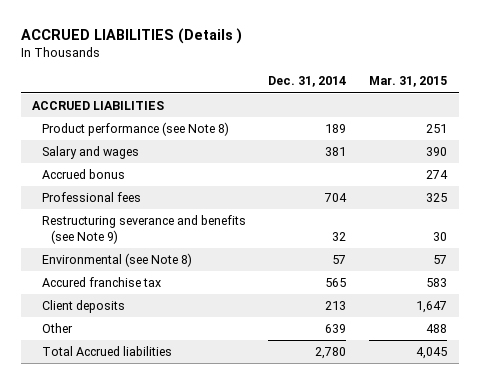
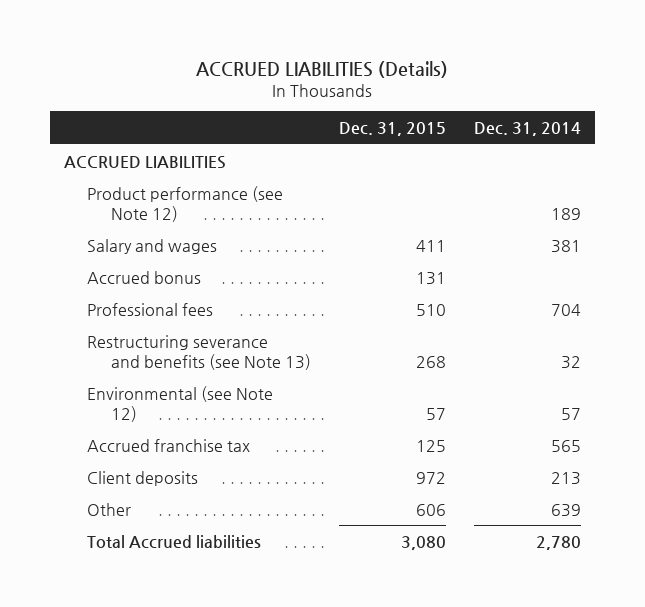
[20,28,242,45] ACCRUED LIABILITIES (Details ) -> [196,60,449,78] ACCRUED LIABILITIES (Details)
[369,76,448,88] Mar. 31, 2015 -> none
none -> [338,122,446,137] Dec. 31, 2015
[41,122,229,137] Product performance (see Note 8) -> [87,185,284,222] Product performance (see Note 12)
[41,215,246,244] Restructuring severance and benefits (see Note 9) -> [87,334,311,370] Restructuring severance and benefits (see Note 13)
[41,253,192,268] Environmental (see Note 8) -> [87,385,274,422] Environmental (see Note 12)
[41,277,161,288] Accured franchise tax -> [87,438,251,452] Accrued franchise tax

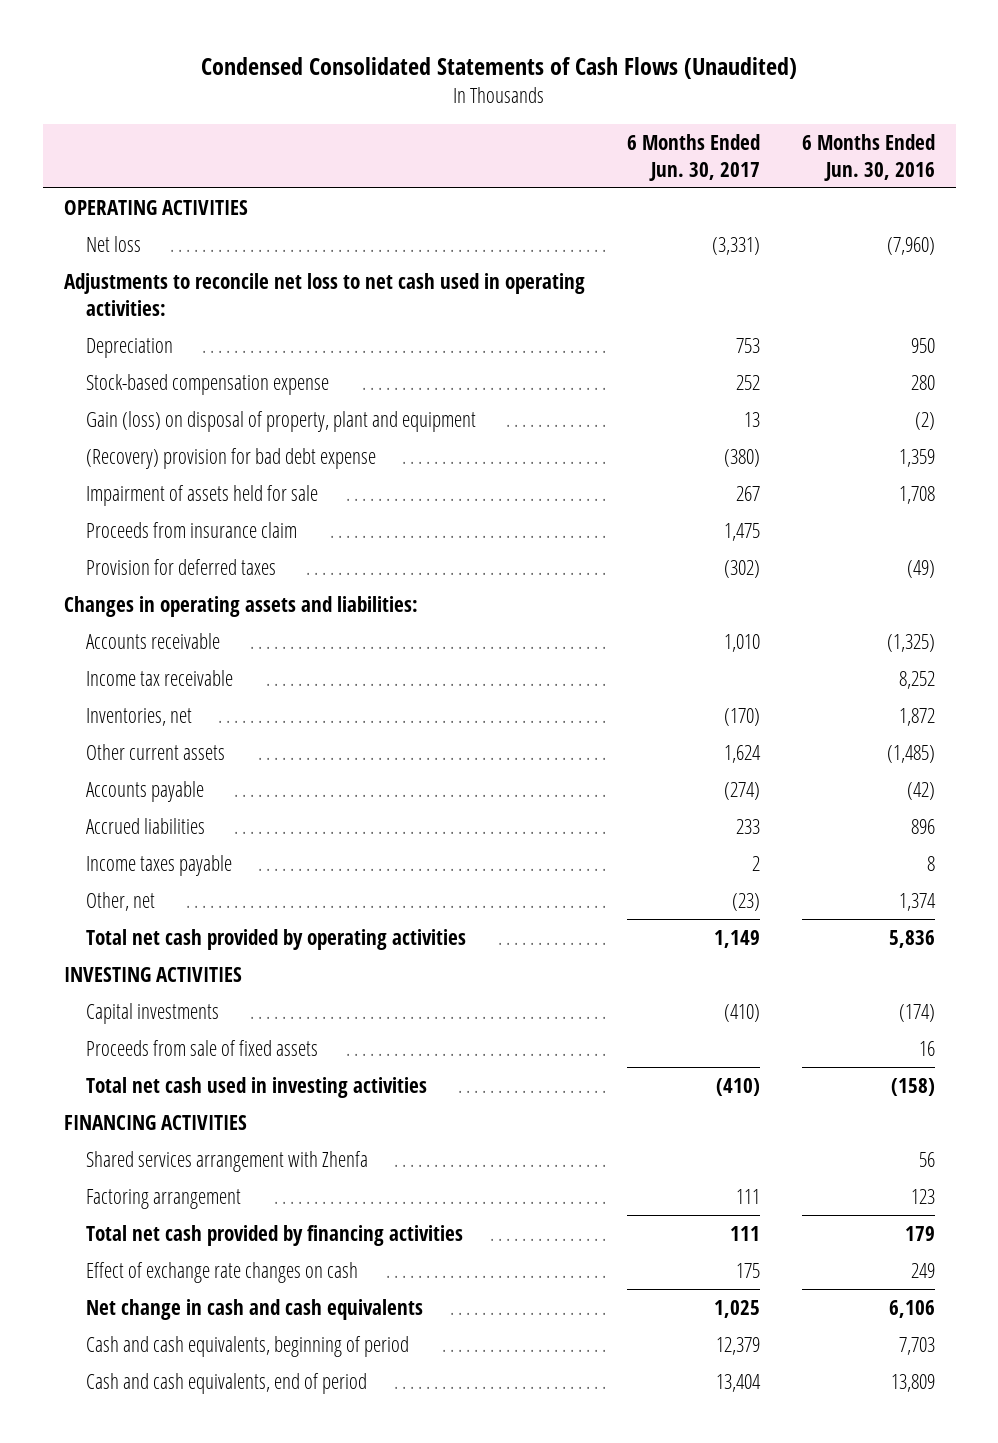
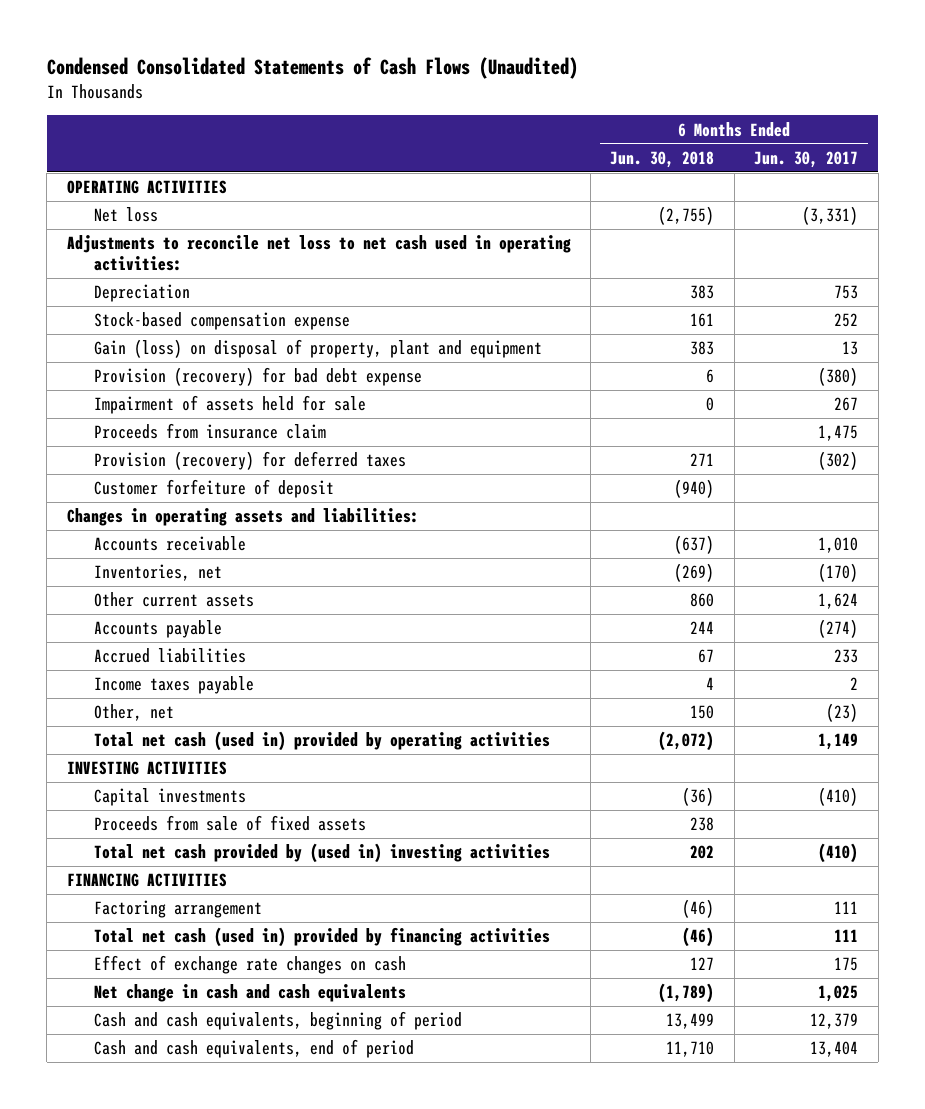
[801,133,935,181] 6 Months Ended Jun. 30, 2016 -> none
none -> [610,150,715,168] Jun. 30, 2018
[86,447,377,469] (Recovery) provision for bad debt expense -> [94,367,423,387] Provision (recovery) for bad debt expense
[86,558,277,575] Provision for deferred taxes -> [94,451,407,471] Provision (recovery) for deferred taxes
none -> [94,479,335,499] Customer forfeiture of deposit
[86,669,234,686] Income tax receivable -> none
[86,928,467,950] Total net cash provided by operating activities -> [94,731,551,752] Total net cash (used in) provided by operating activities
[86,1076,428,1098] Total net cash used in investing activities -> [94,843,551,864] Total net cash provided by (used in) investing activities
[86,1150,369,1172] Shared services arrangement with Zhenfa -> none
[86,1224,464,1246] Total net cash provided by financing activities -> [94,927,551,948] Total net cash (used in) provided by financing activities

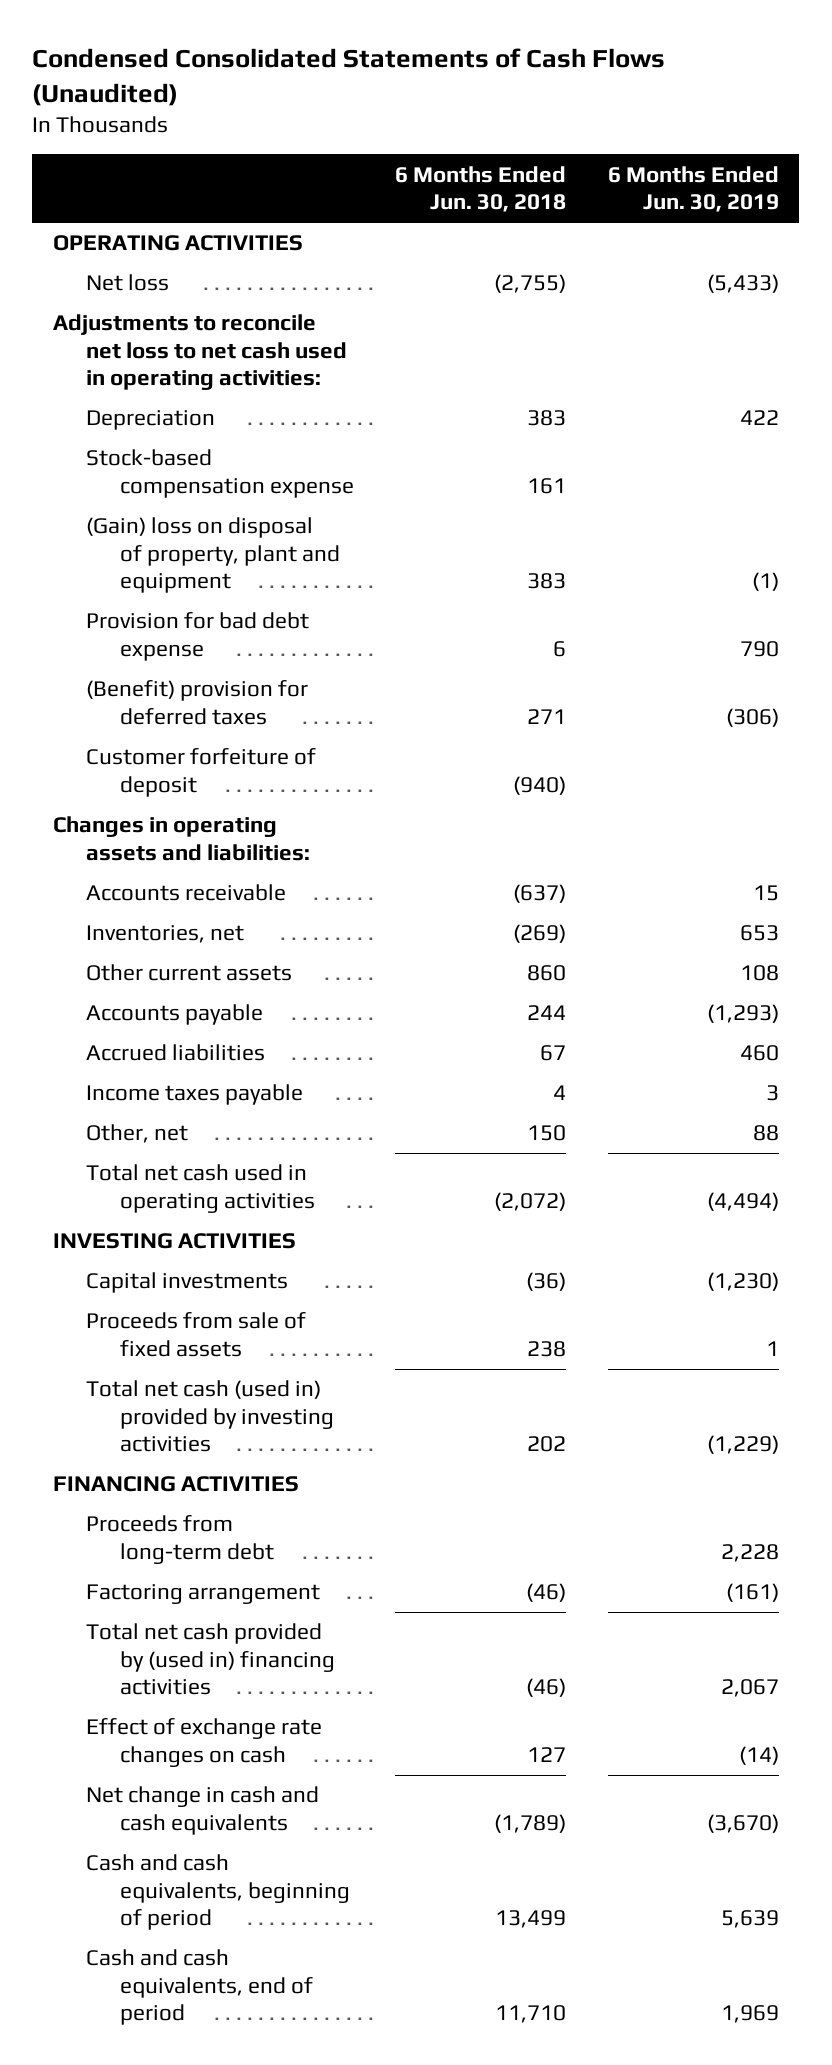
[754,150,859,168] Jun. 30, 2017 -> none
none -> [607,165,779,213] 6 Months Ended Jun. 30, 2019
[94,395,367,415] Impairment of assets held for sale -> none
[94,423,327,440] Proceeds from insurance claim -> none
[94,339,543,359] Gain (loss) on disposal of property, plant and equipment -> [86,517,340,594] (Gain) loss on disposal of property, plant and equipment
[94,367,423,387] Provision (recovery) for bad debt expense -> [86,612,310,661] Provision for bad debt expense
[94,451,407,471] Provision (recovery) for deferred taxes -> [86,680,309,725] (Benefit) provision for deferred taxes
[94,731,551,752] Total net cash (used in) provided by operating activities -> [86,1164,315,1213] Total net cash used in operating activities
[94,843,551,864] Total net cash provided by (used in) investing activities -> [86,1380,334,1453] Total net cash (used in) provided by investing activities
none -> [86,1515,274,1564] Proceeds from long-term debt
[94,927,551,948] Total net cash (used in) provided by financing activities -> [86,1623,335,1696] Total net cash provided by (used in) financing activities

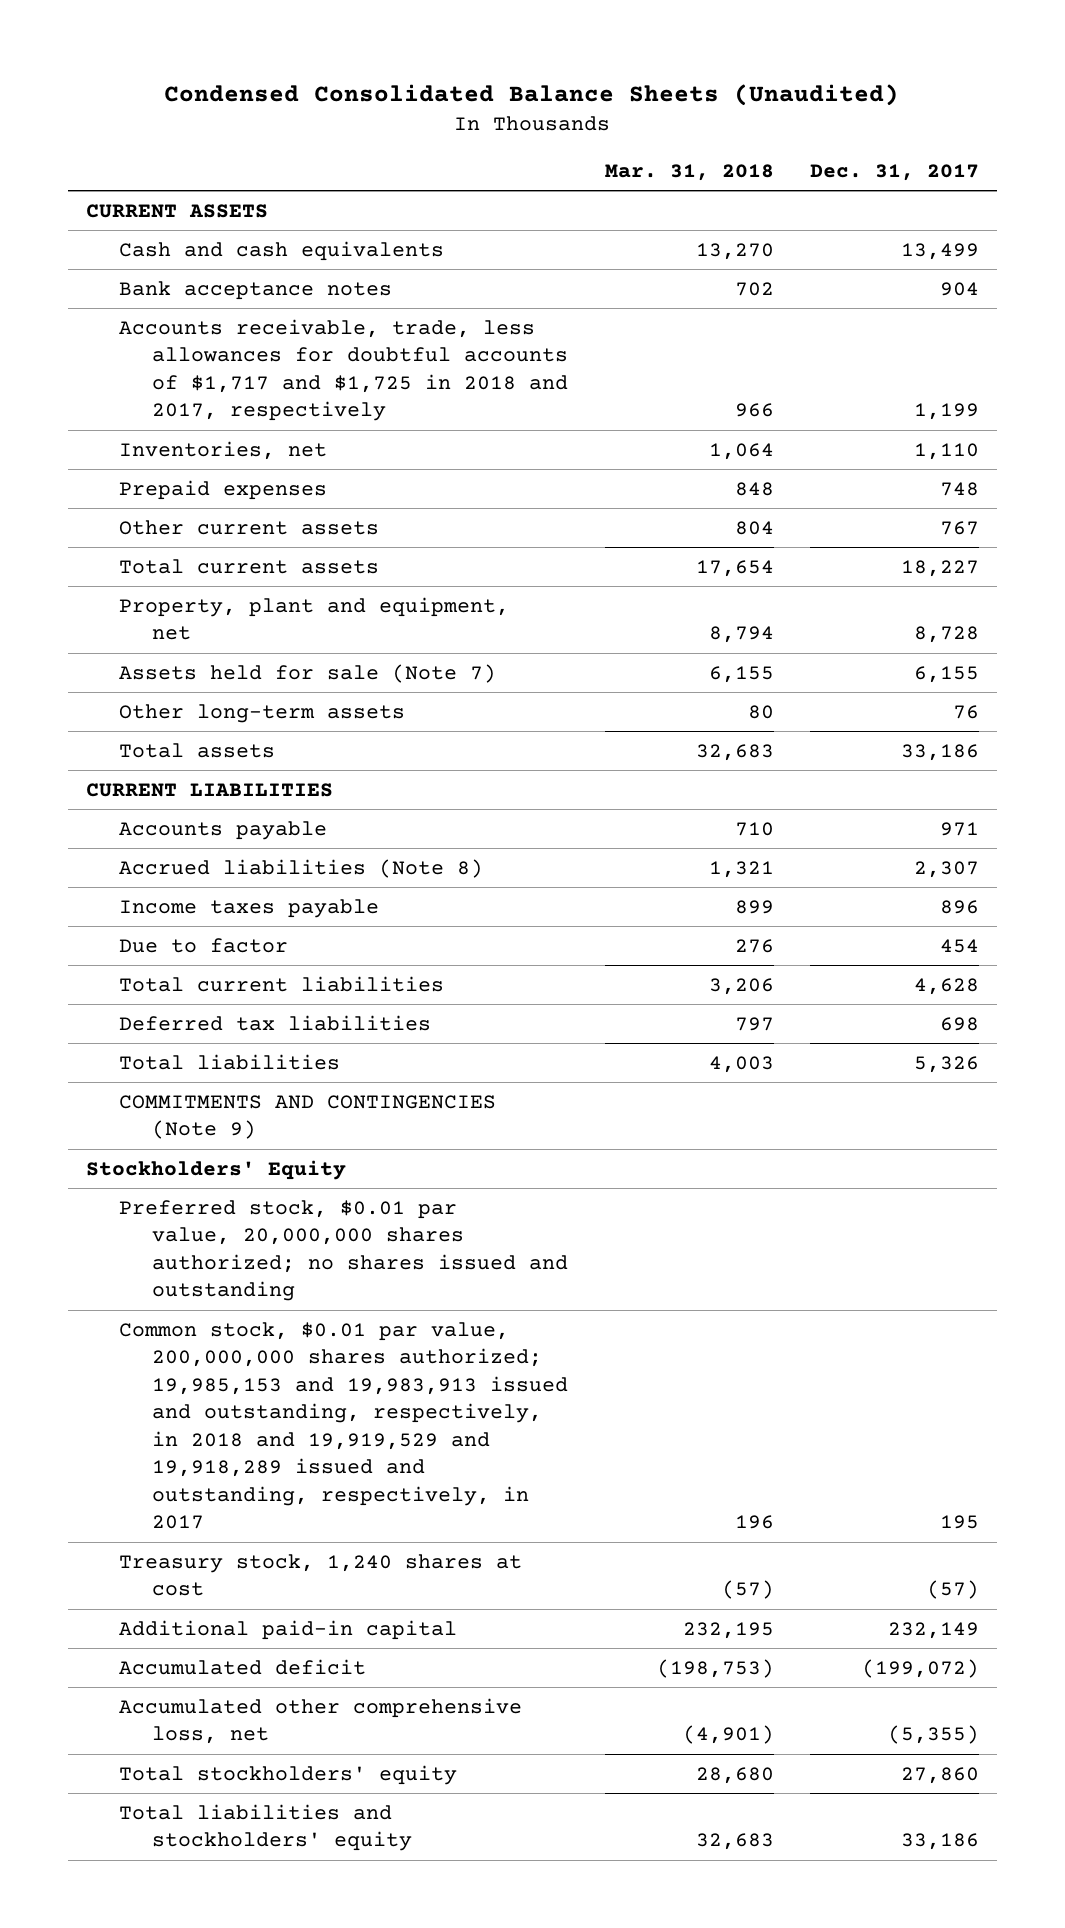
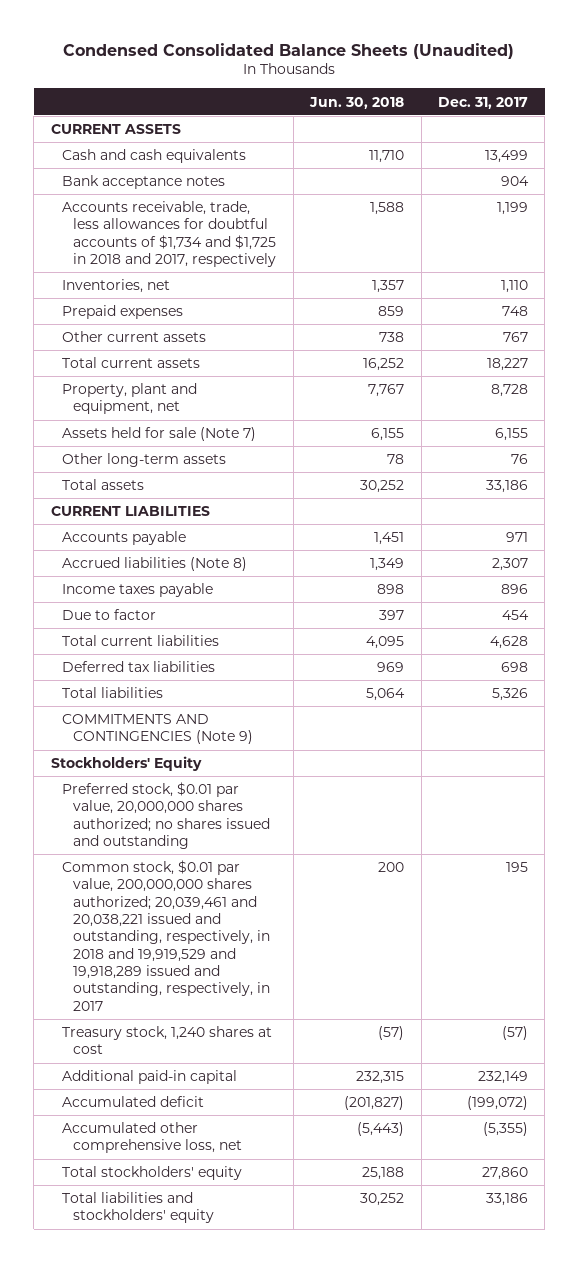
[604,164,774,182] Mar. 31, 2018 -> none
none -> [309,96,405,109] Jun. 30, 2018
[119,318,569,422] Accounts receivable, trade, less allowances for doubtful accounts of $1,717 and $1,725 in 2018 and 2017, respectively -> [62,201,277,268] Accounts receivable, trade, less allowances for doubtful accounts of $1,734 and $1,725 in 2018 and 2017, respectively
[119,1321,569,1530] Common stock, $0.01 par value, 200,000,000 shares authorized; 19,985,153 and 19,983,913 issued and outstanding, respectively, in 2018 and 19,919,529 and 19,918,289 issued and outstanding, respectively, in 2017 -> [62,860,271,1011] Common stock, $0.01 par value, 200,000,000 shares authorized; 20,039,461 and 20,038,221 issued and outstanding, respectively, in 2018 and 19,919,529 and 19,918,289 issued and outstanding, respectively, in 2017

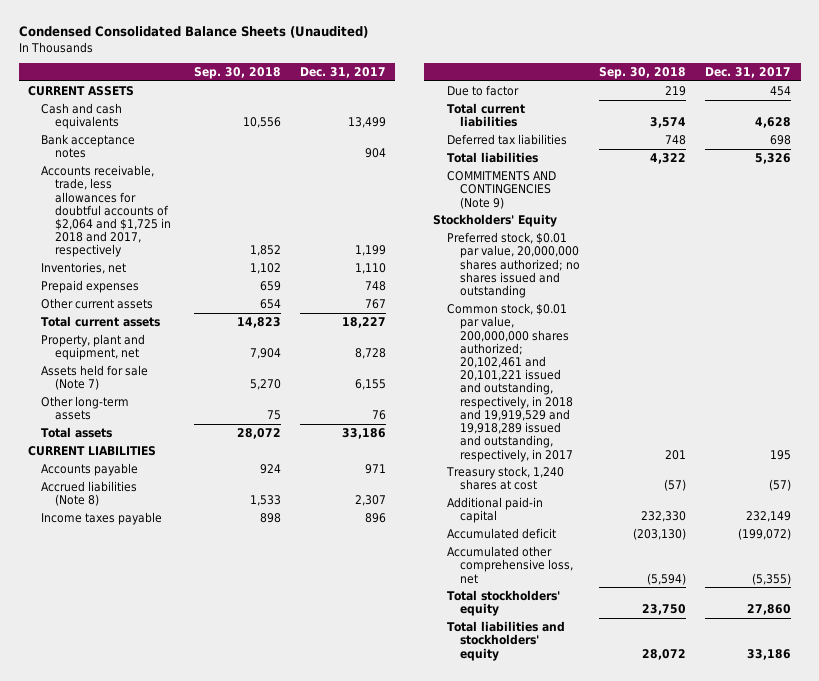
[309,96,405,109] Jun. 30, 2018 -> none
none -> [193,66,281,79] Sep. 30, 2018
[62,201,277,268] Accounts receivable, trade, less allowances for doubtful accounts of $1,734 and $1,725 in 2018 and 2017, respectively -> [41,165,171,258] Accounts receivable, trade, less allowances for doubtful accounts of $2,064 and $1,725 in 2018 and 2017, respectively
[62,860,271,1011] Common stock, $0.01 par value, 200,000,000 shares authorized; 20,039,461 and 20,038,221 issued and outstanding, respectively, in 2018 and 19,919,529 and 19,918,289 issued and outstanding, respectively, in 2017 -> [446,303,574,462] Common stock, $0.01 par value, 200,000,000 shares authorized; 20,102,461 and 20,101,221 issued and outstanding, respectively, in 2018 and 19,919,529 and 19,918,289 issued and outstanding, respectively, in 2017

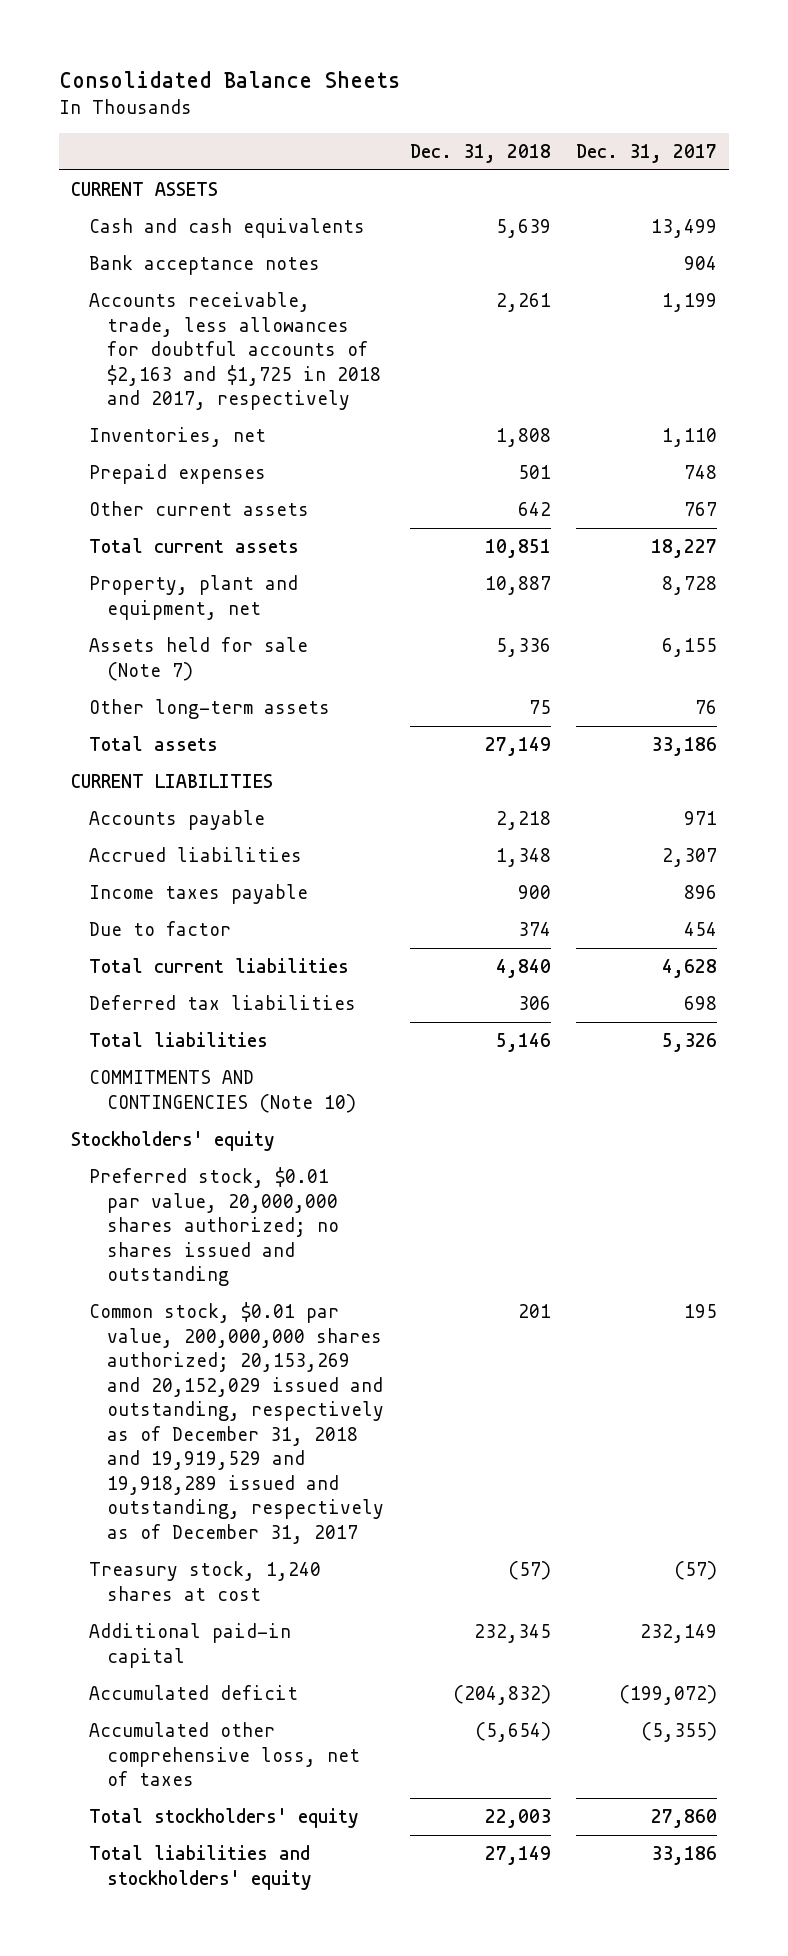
[18,26,368,39] Condensed Consolidated Balance Sheets (Unaudited) -> [58,71,400,89] Consolidated Balance Sheets
[193,66,281,79] Sep. 30, 2018 -> none
none -> [409,143,551,163] Dec. 31, 2018
[41,165,171,258] Accounts receivable, trade, less allowances for doubtful accounts of $2,064 and $1,725 in 2018 and 2017, respectively -> [89,292,382,411] Accounts receivable, trade, less allowances for doubtful accounts of $2,163 and $1,725 in 2018 and 2017, respectively
[41,481,138,507] Accrued liabilities (Note 8) -> [89,847,303,863] Accrued liabilities
[446,171,556,209] COMMITMENTS AND CONTINGENCIES (Note 9) -> [89,1070,357,1113] COMMITMENTS AND CONTINGENCIES (Note 10)
[433,214,558,228] Stockholders' Equity -> [71,1131,276,1152] Stockholders' equity
[446,303,574,462] Common stock, $0.01 par value, 200,000,000 shares authorized; 20,102,461 and 20,101,221 issued and outstanding, respectively, in 2018 and 19,919,529 and 19,918,289 issued and outstanding, respectively, in 2017 -> [89,1302,385,1544] Common stock, $0.01 par value, 200,000,000 shares authorized; 20,153,269 and 20,152,029 issued and outstanding, respectively as of December 31, 2018 and 19,919,529 and 19,918,289 issued and outstanding, respectively as of December 31, 2017
[446,546,574,584] Accumulated other comprehensive loss, net -> [89,1722,361,1787] Accumulated other comprehensive loss, net of taxes

